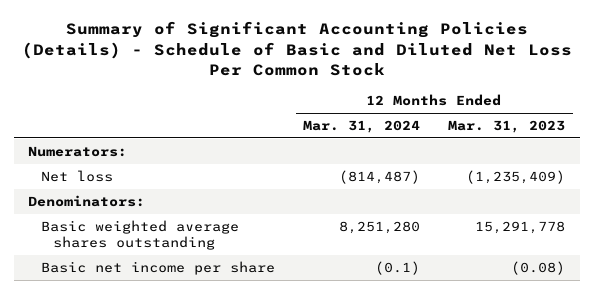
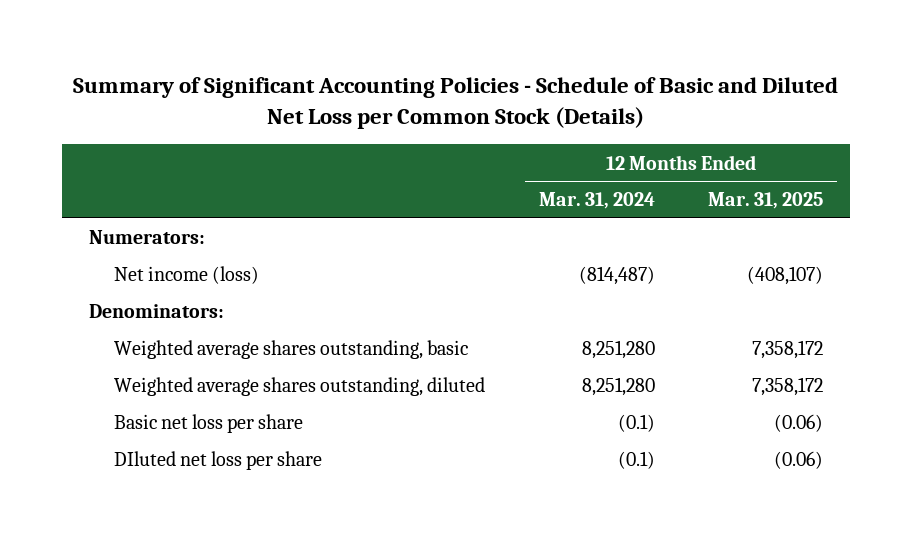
[21,21,572,77] Summary of Significant Accounting Policies (Details) - Schedule of Basic and Diluted Net Loss Per Common Stock -> [72,76,838,130] Summary of Significant Accounting Policies - Schedule of Basic and Diluted Net Loss per Common Stock (Details)
[448,120,566,134] Mar. 31, 2023 -> none
none -> [708,192,824,210] Mar. 31, 2025
[40,170,113,183] Net loss -> [114,266,260,285] Net income (loss)
[40,220,239,251] Basic weighted average shares outstanding -> [114,340,469,360] Weighted average shares outstanding, basic
none -> [114,377,486,397] Weighted average shares outstanding, diluted
[40,261,275,276] Basic net income per share -> [114,414,304,434] Basic net loss per share
none -> [114,451,323,471] DIluted net loss per share

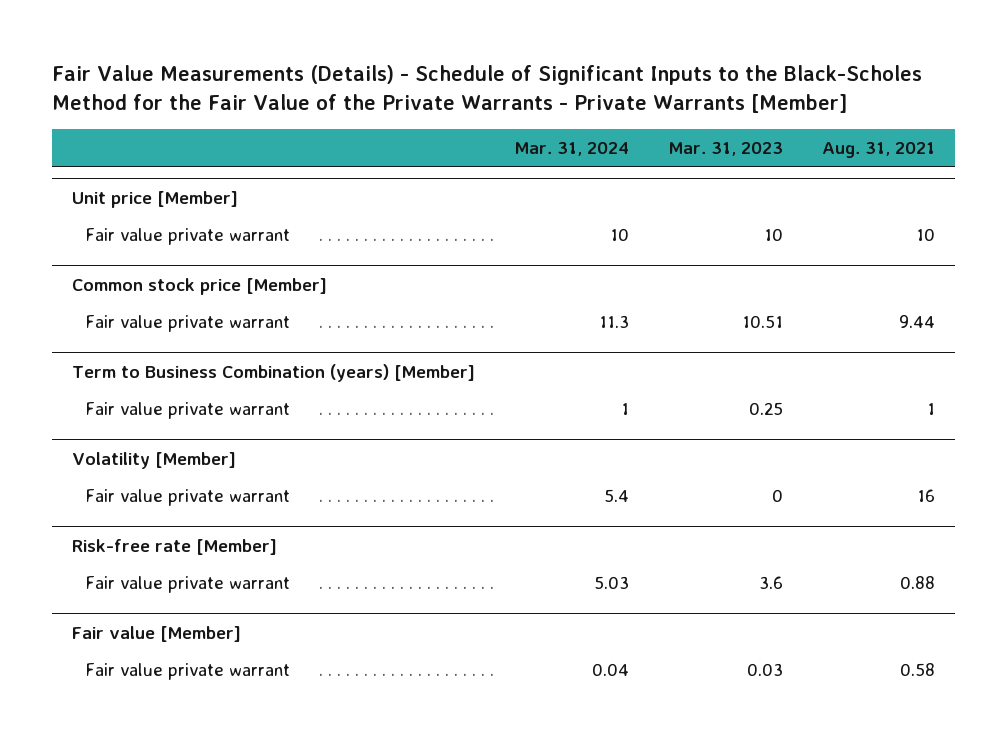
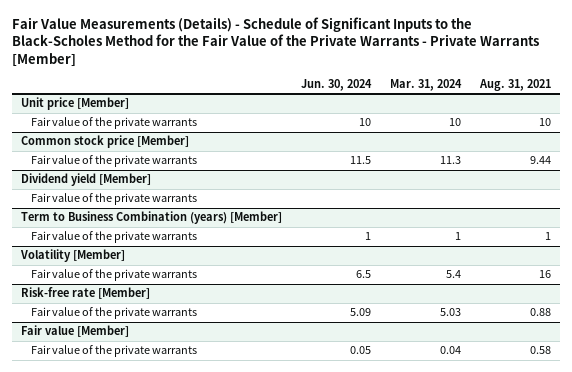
[668,142,784,157] Mar. 31, 2023 -> none
none -> [301,79,373,92] Jun. 30, 2024
[85,228,291,246] Fair value private warrant -> [30,117,197,130] Fair value of the private warrants
[85,315,291,333] Fair value private warrant -> [30,155,197,168] Fair value of the private warrants
none -> [21,173,152,187] Dividend yield [Member]
none -> [30,193,197,206] Fair value of the private warrants
[85,402,291,420] Fair value private warrant -> [30,231,197,244] Fair value of the private warrants
[85,489,291,507] Fair value private warrant -> [30,269,197,282] Fair value of the private warrants
[85,576,291,594] Fair value private warrant -> [30,307,197,320] Fair value of the private warrants
[85,663,291,681] Fair value private warrant -> [30,345,197,358] Fair value of the private warrants

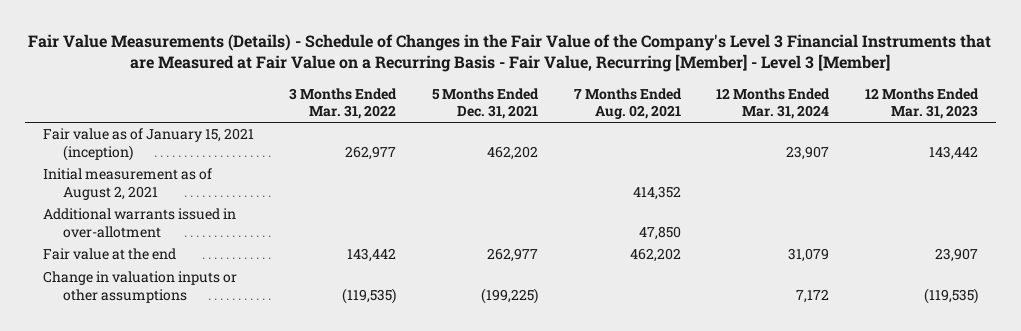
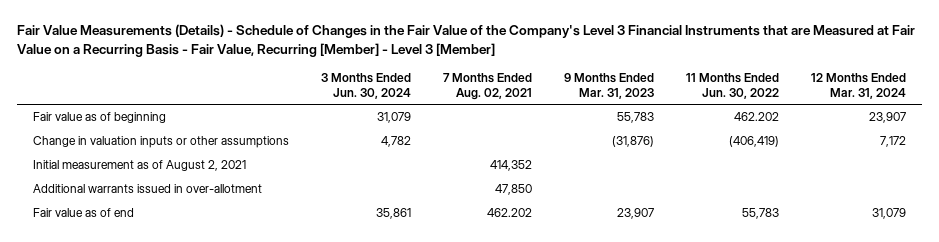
[289,87,398,120] 3 Months Ended Mar. 31, 2022 -> none
[431,87,539,120] 5 Months Ended Dec. 31, 2021 -> none
[865,87,980,120] 12 Months Ended Mar. 31, 2023 -> none
none -> [320,72,411,99] 3 Months Ended Jun. 30, 2024
none -> [563,72,654,99] 9 Months Ended Mar. 31, 2023
none -> [685,72,779,99] 11 Months Ended Jun. 30, 2022
[42,128,254,161] Fair value as of January 15, 2021 (inception) -> [32,112,166,124] Fair value as of beginning
[42,271,237,303] Change in valuation inputs or other assumptions -> [32,136,289,149] Change in valuation inputs or other assumptions
[42,248,176,261] Fair value at the end -> [32,208,134,218] Fair value as of end
[629,248,681,263] 462,202 -> [486,208,532,218] 462.202

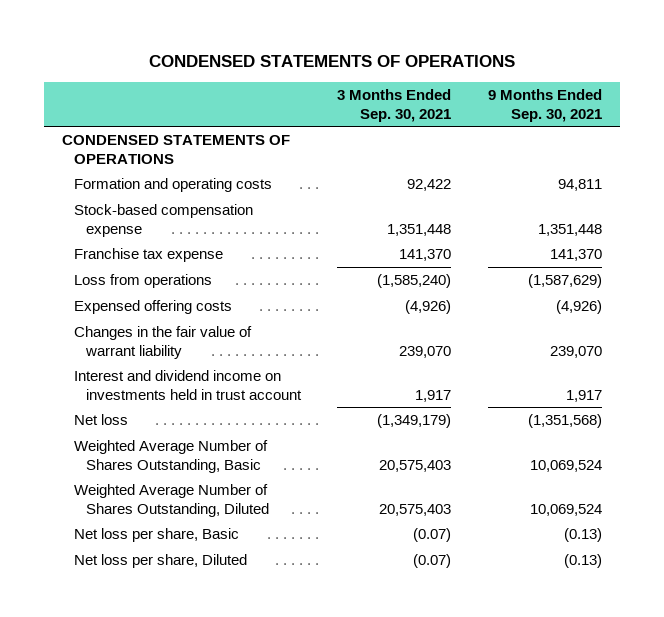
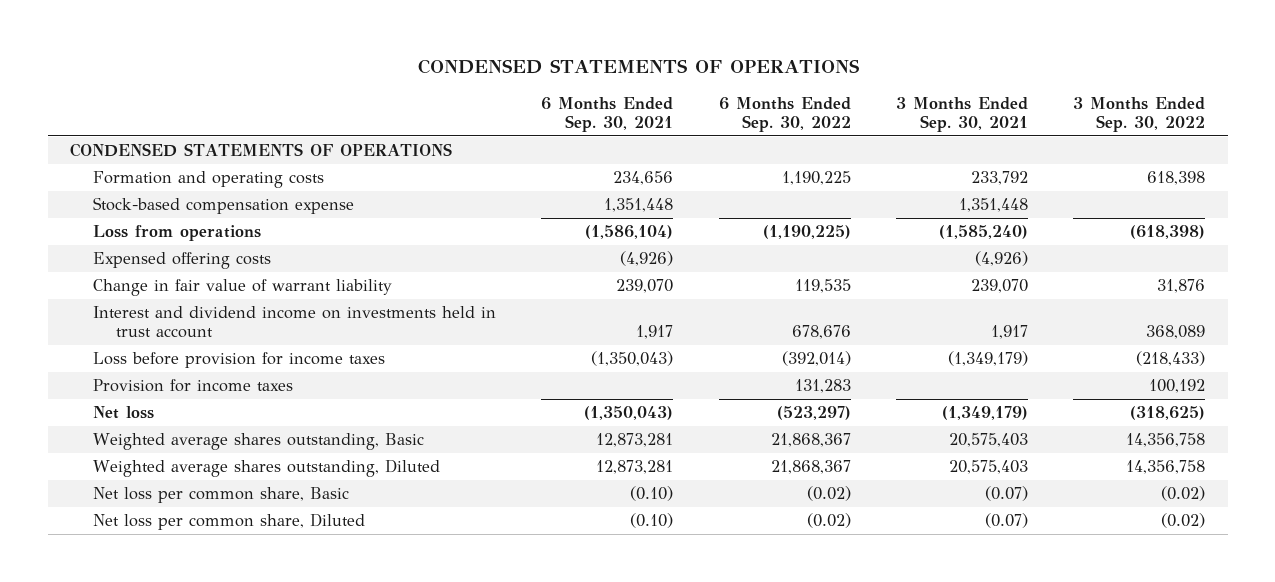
[487,88,602,122] 9 Months Ended Sep. 30, 2021 -> none
none -> [541,96,674,133] 6 Months Ended Sep. 30, 2021
none -> [718,96,851,133] 6 Months Ended Sep. 30, 2022
none -> [1073,96,1206,133] 3 Months Ended Sep. 30, 2022
[407,178,452,191] 92,422 -> [970,171,1028,186] 233,792
[74,247,224,262] Franchise tax expense -> none
[74,325,253,359] Changes in the fair value of warrant liability -> [92,279,392,297] Change in fair value of warrant liability
none -> [92,352,385,369] Loss before provision for income taxes
none -> [92,379,293,393] Provision for income taxes
[74,439,269,473] Weighted Average Number of Shares Outstanding, Basic -> [92,433,424,451] Weighted average shares outstanding, Basic
[74,483,270,517] Weighted Average Number of Shares Outstanding, Diluted -> [92,459,440,478] Weighted average shares outstanding, Diluted
[74,527,240,542] Net loss per share, Basic -> [92,487,349,504] Net loss per common share, Basic
[74,553,248,568] Net loss per share, Diluted -> [92,513,365,531] Net loss per common share, Diluted

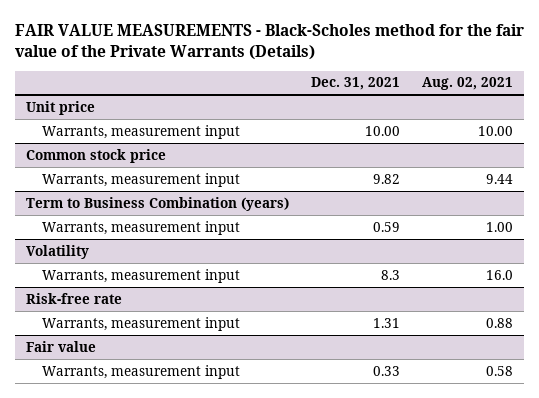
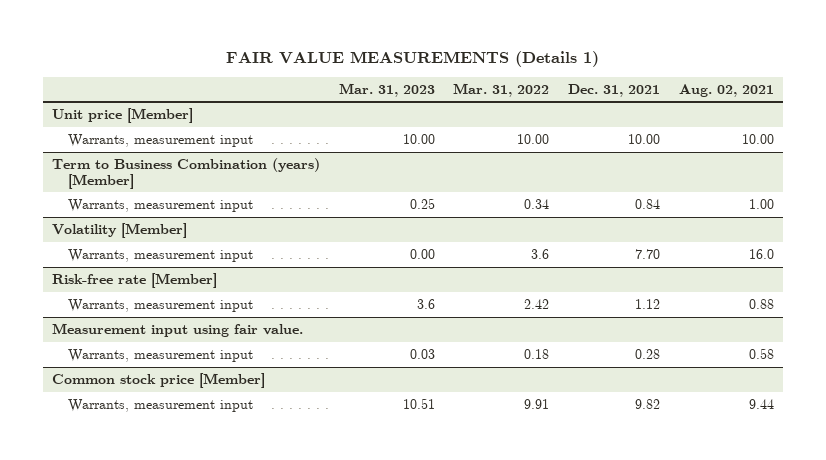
[14,24,524,61] FAIR VALUE MEASUREMENTS - Black-Scholes method for the fair value of the Private Warrants (Details) -> [225,51,599,68] FAIR VALUE MEASUREMENTS (Details 1)
none -> [338,82,435,97] Mar. 31, 2023
none -> [453,82,550,97] Mar. 31, 2022
[25,100,95,115] Unit price -> [52,107,194,123] Unit price [Member]
none -> [52,157,321,189] Term to Business Combination (years) [Member]
none -> [67,198,253,212] Warrants, measurement input
none -> [52,222,188,238] Volatility [Member]
none -> [67,248,253,262] Warrants, measurement input
none -> [52,272,218,288] Risk-free rate [Member]
none -> [67,298,253,312] Warrants, measurement input
none -> [52,322,304,337] Measurement input using fair value.
none -> [67,348,253,362] Warrants, measurement input
[25,148,166,163] Common stock price -> [52,372,266,388] Common stock price [Member]
[25,196,289,211] Term to Business Combination (years) -> none
[41,220,240,235] Warrants, measurement input -> none
[25,244,89,259] Volatility -> none
[41,268,240,283] Warrants, measurement input -> none
[25,292,122,304] Risk-free rate -> none
[41,316,240,331] Warrants, measurement input -> none
[25,340,96,352] Fair value -> none
[41,364,240,379] Warrants, measurement input -> none

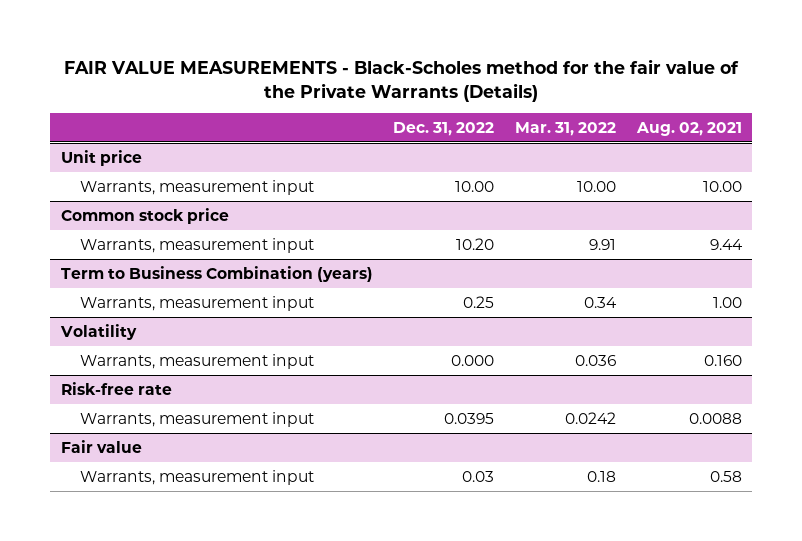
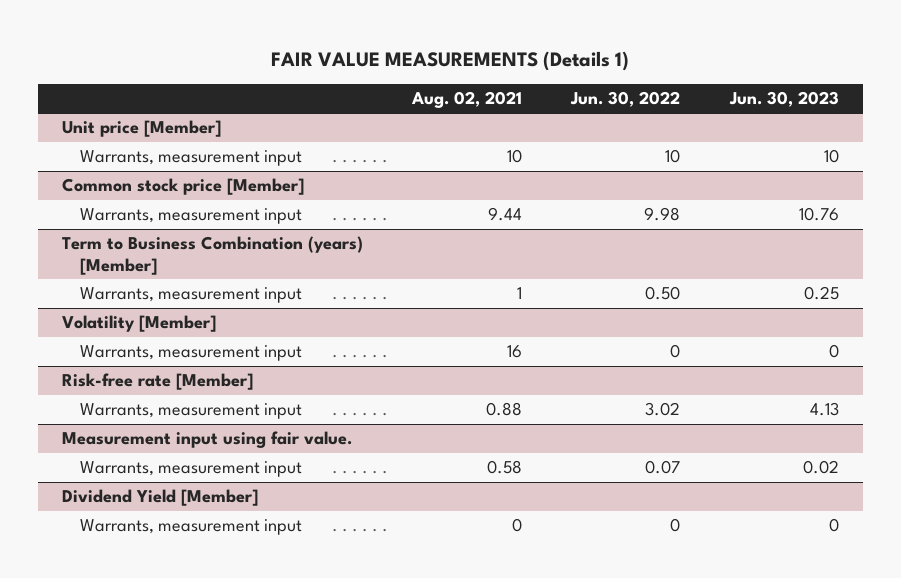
[64,59,740,102] FAIR VALUE MEASUREMENTS - Black-Scholes method for the fair value of the Private Warrants (Details) -> [271,50,630,71] FAIR VALUE MEASUREMENTS (Details 1)
[393,121,495,136] Dec. 31, 2022 -> none
[514,121,616,136] Mar. 31, 2022 -> none
none -> [570,90,681,107] Jun. 30, 2022
none -> [728,90,839,107] Jun. 30, 2023
[60,149,142,166] Unit price -> [62,120,222,138] Unit price [Member]
[702,180,742,192] 10.00 -> [507,149,523,164] 10
[60,207,229,224] Common stock price -> [62,178,305,196] Common stock price [Member]
[60,265,373,282] Term to Business Combination (years) -> [62,236,364,275] Term to Business Combination (years) [Member]
[712,296,742,308] 1.00 -> [517,287,523,300] 1
[59,323,137,340] Volatility -> [62,315,217,333] Volatility [Member]
[703,354,742,366] 0.160 -> [507,345,523,359] 16
[60,381,172,395] Risk-free rate -> [62,373,254,391] Risk-free rate [Member]
[688,412,742,424] 0.0088 -> [486,402,523,417] 0.88
[60,439,142,453] Fair value -> [62,431,353,449] Measurement input using fair value.
none -> [62,489,259,507] Dividend Yield [Member]
none -> [79,519,302,536] Warrants, measurement input

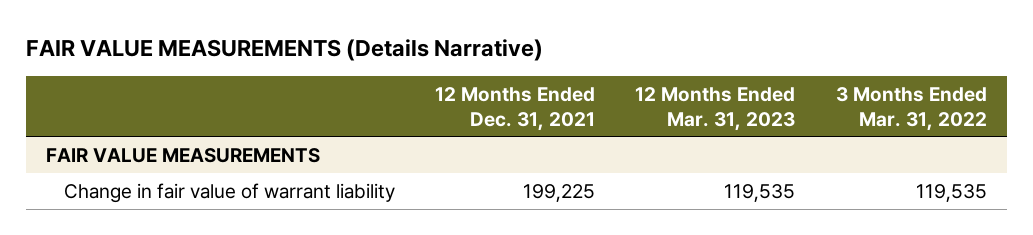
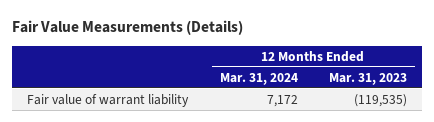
[25,39,543,62] FAIR VALUE MEASUREMENTS (Details Narrative) -> [11,20,243,36] Fair Value Measurements (Details)
[434,86,595,131] 12 Months Ended Dec. 31, 2021 -> none
[835,86,987,131] 3 Months Ended Mar. 31, 2022 -> none
none -> [219,72,298,85] Mar. 31, 2024
[45,147,320,163] FAIR VALUE MEASUREMENTS -> none
[63,182,395,203] Change in fair value of warrant liability -> [27,93,190,107] Fair value of warrant liability
[724,183,796,202] 119,535 -> [353,93,407,107] (119,535)

